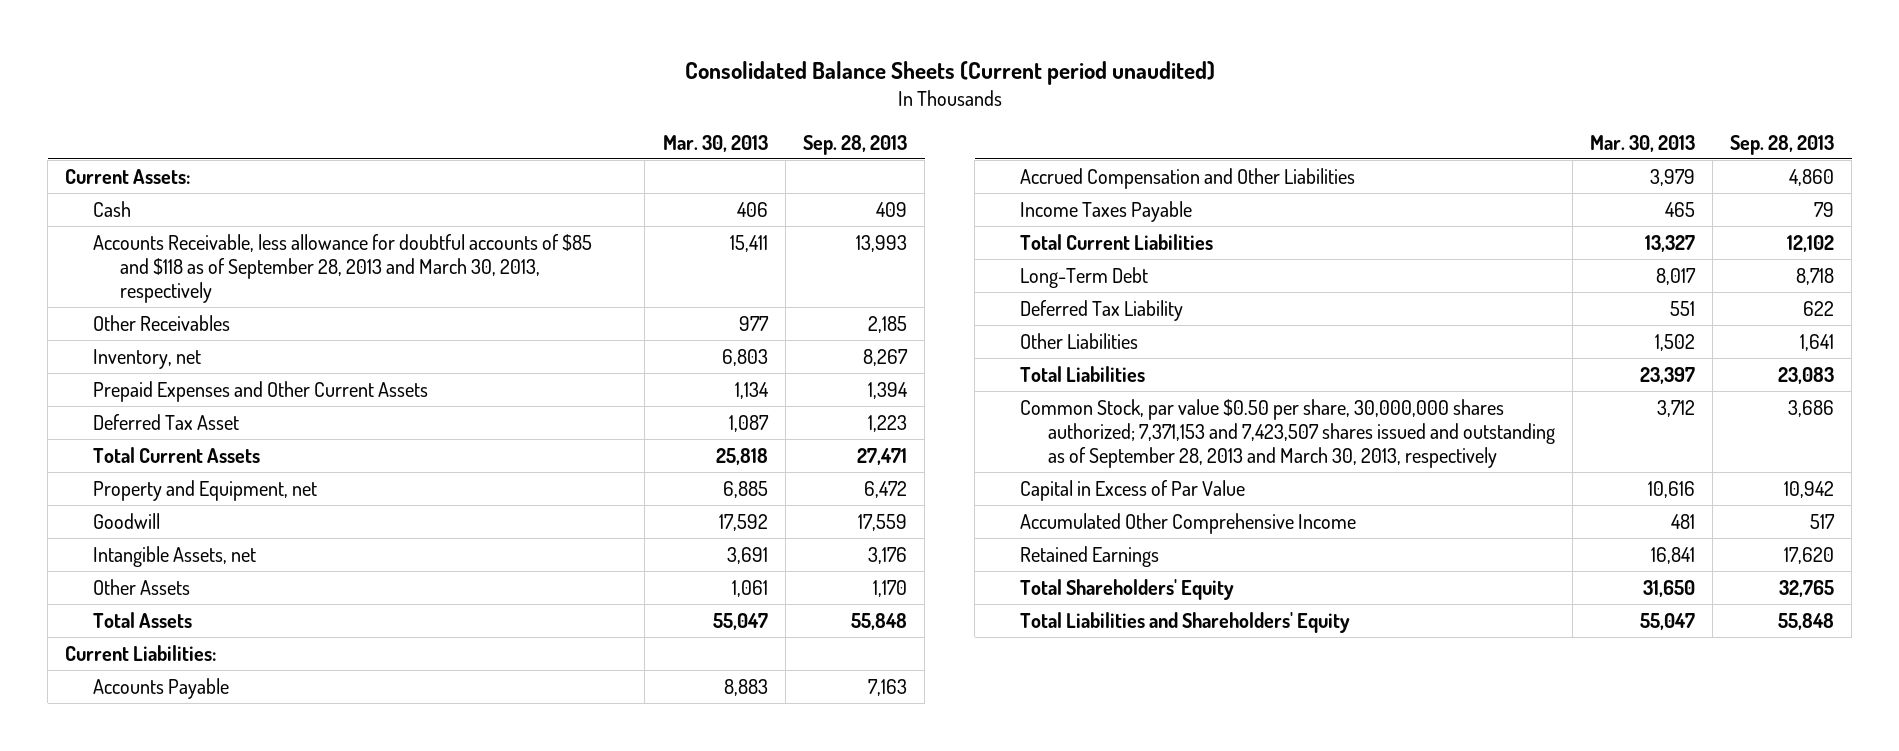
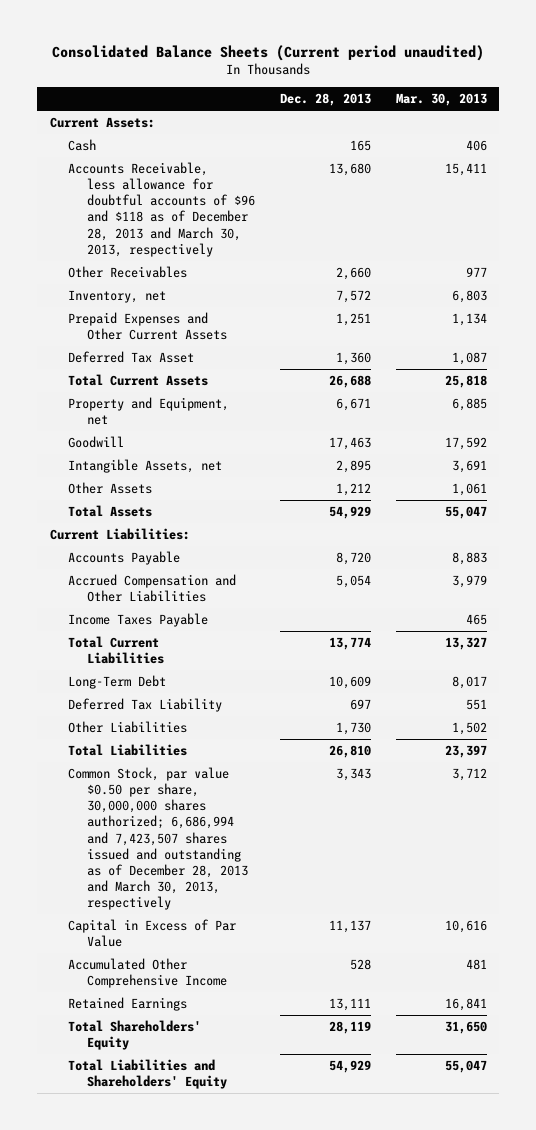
[802,134,907,155] Sep. 28, 2013 -> none
none -> [279,93,371,107] Dec. 28, 2013
[92,233,592,304] Accounts Receivable, less allowance for doubtful accounts of $85 and $118 as of September 28, 2013 and March 30, 2013, respectively -> [68,162,255,257] Accounts Receivable, less allowance for doubtful accounts of $96 and $118 as of December 28, 2013 and March 30, 2013, respectively
[1019,398,1555,469] Common Stock, par value $0.50 per share, 30,000,000 shares authorized; 7,371,153 and 7,423,507 shares issued and outstanding as of September 28, 2013 and March 30, 2013, respectively -> [68,767,248,910] Common Stock, par value $0.50 per share, 30,000,000 shares authorized; 6,686,994 and 7,423,507 shares issued and outstanding as of December 28, 2013 and March 30, 2013, respectively

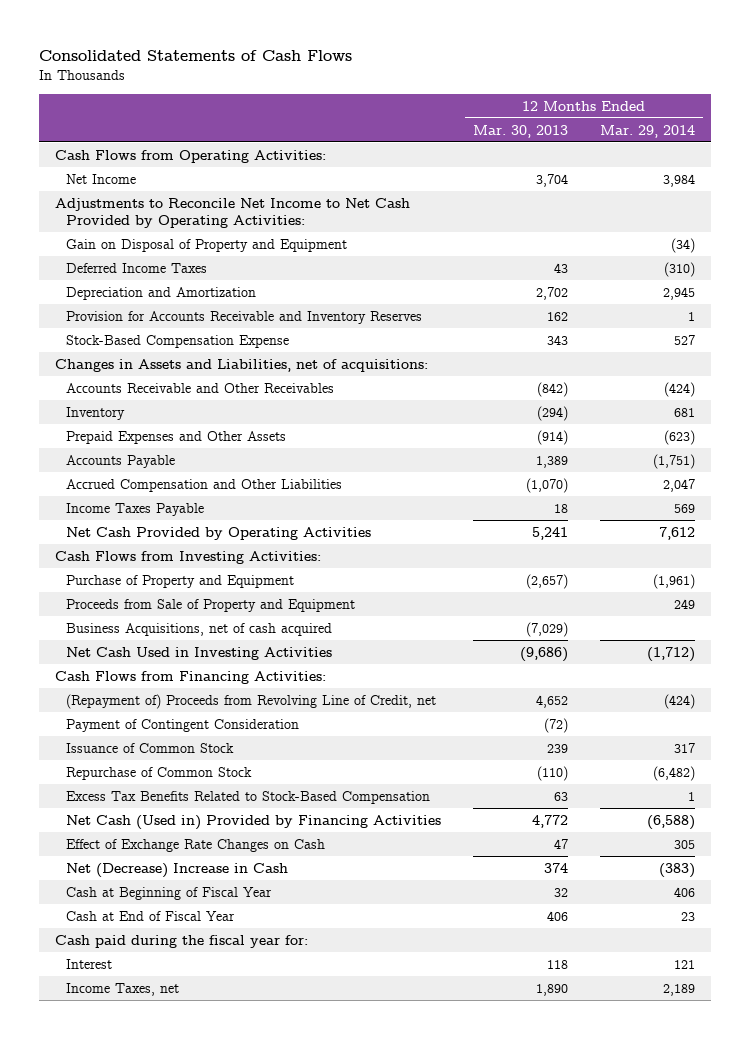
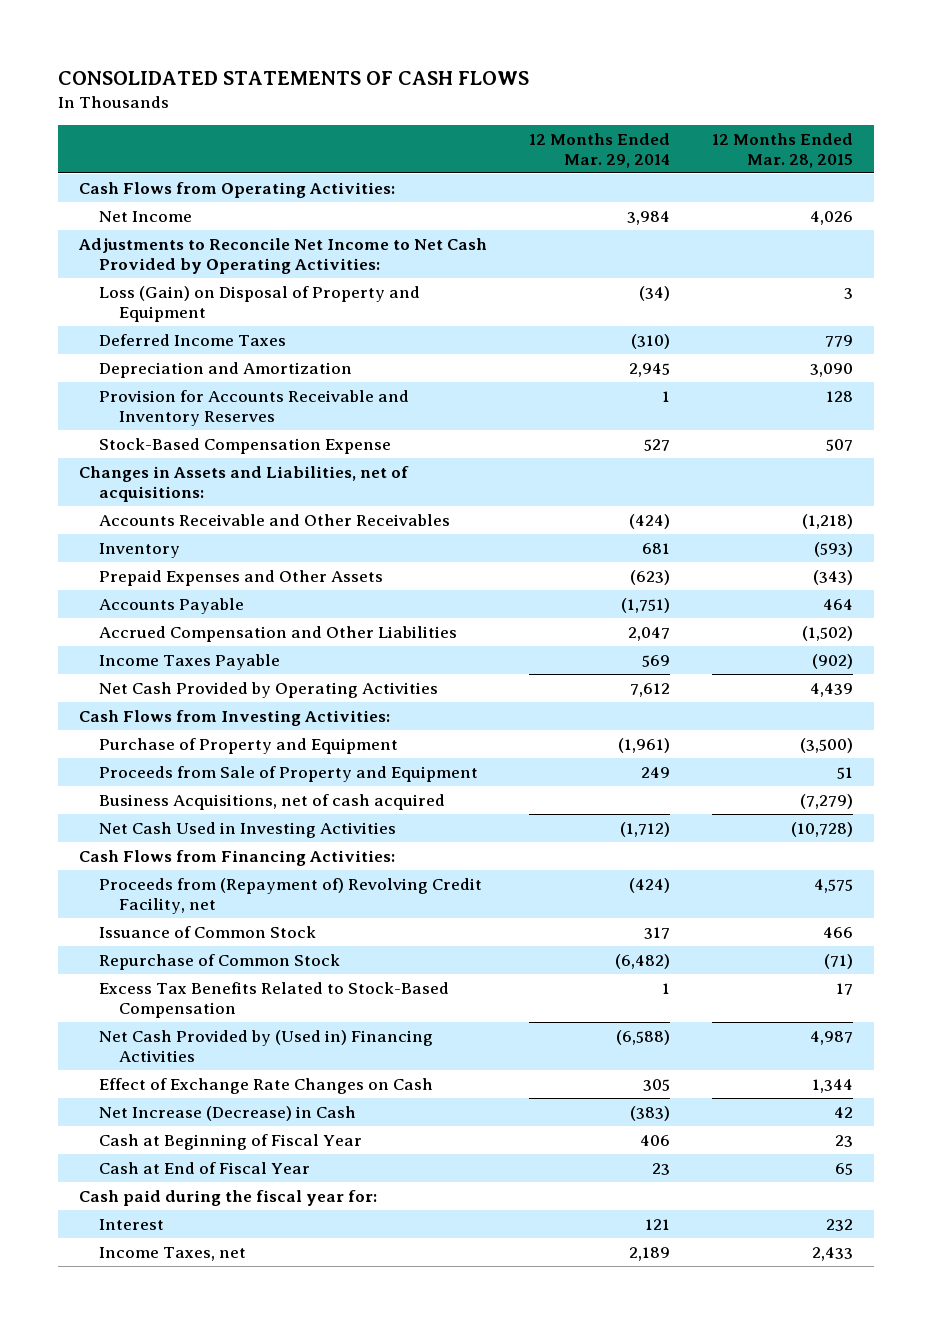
[39,50,353,62] Consolidated Statements of Cash Flows -> [57,70,529,85] CONSOLIDATED STATEMENTS OF CASH FLOWS
[472,124,568,138] Mar. 30, 2013 -> none
none -> [711,133,853,168] 12 Months Ended Mar. 28, 2015
[65,238,347,252] Gain on Disposal of Property and Equipment -> [98,285,420,322] Loss (Gain) on Disposal of Property and Equipment
[65,718,299,732] Payment of Contingent Consideration -> none
[65,693,436,709] (Repayment of) Proceeds from Revolving Line of Credit, net -> [98,877,482,914] Proceeds from (Repayment of) Revolving Credit Facility, net
[65,814,441,830] Net Cash (Used in) Provided by Financing Activities -> [98,1029,433,1062] Net Cash Provided by (Used in) Financing Activities
[65,862,288,878] Net (Decrease) Increase in Cash -> [98,1105,356,1121] Net Increase (Decrease) in Cash

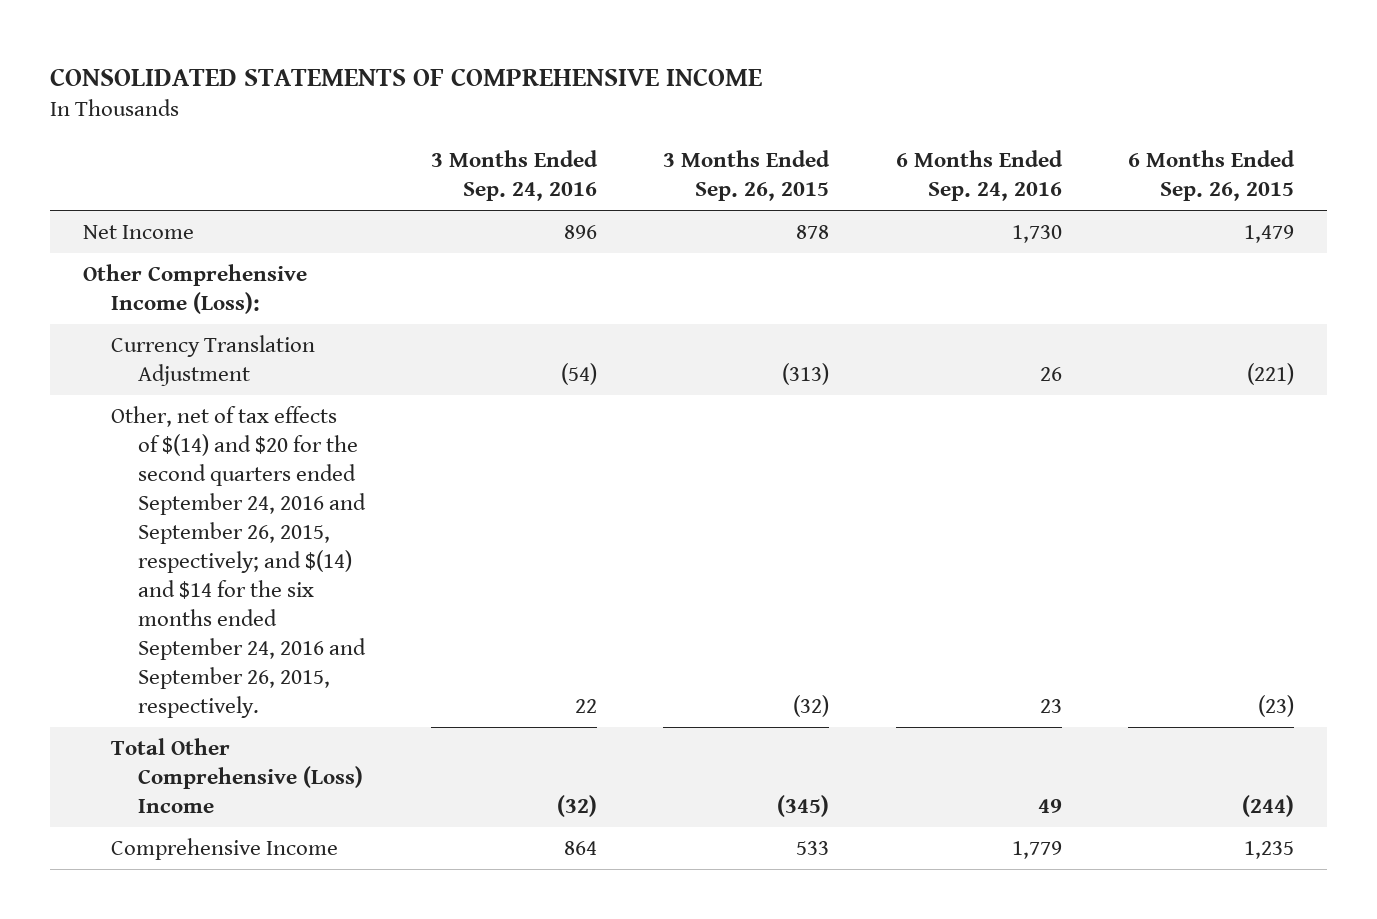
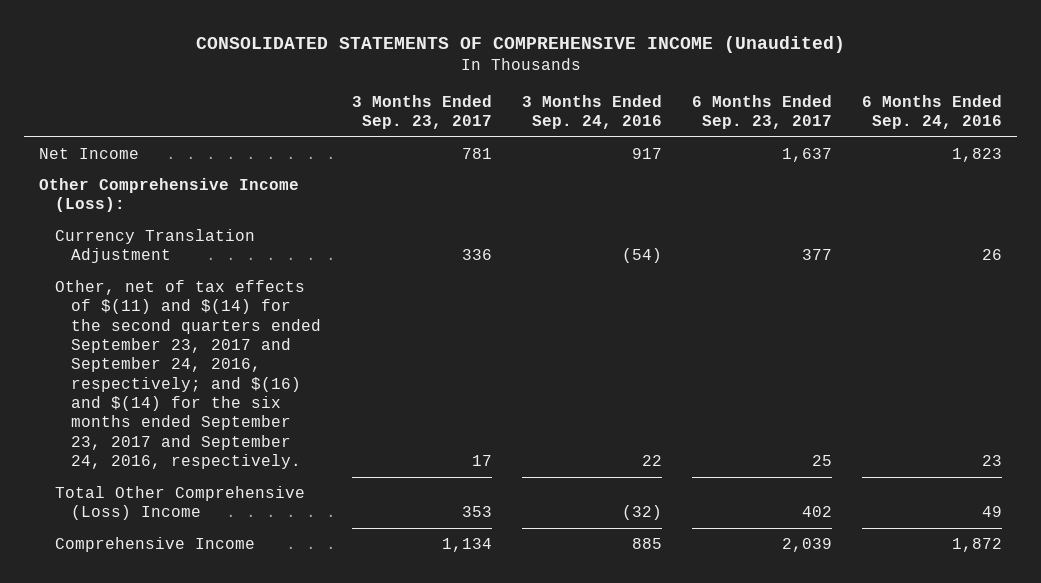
[50,67,763,86] CONSOLIDATED STATEMENTS OF COMPREHENSIVE INCOME -> [195,35,845,53] CONSOLIDATED STATEMENTS OF COMPREHENSIVE INCOME (Unaudited)
[663,150,831,202] 3 Months Ended Sep. 26, 2015 -> none
[1127,150,1295,202] 6 Months Ended Sep. 26, 2015 -> none
none -> [351,94,492,130] 3 Months Ended Sep. 23, 2017
none -> [691,94,832,130] 6 Months Ended Sep. 23, 2017
[564,225,598,240] 896 -> [631,147,662,159] 917
[1011,225,1062,244] 1,730 -> [952,147,1003,162] 1,823
[110,406,367,718] Other, net of tax effects of $(14) and $20 for the second quarters ended September 24, 2016 and September 26, 2015, respectively; and $(14) and $14 for the six months ended September 24, 2016 and September 26, 2015, respectively. -> [55,279,322,470] Other, net of tax effects of $(11) and $(14) for the second quarters ended September 23, 2017 and September 24, 2016, respectively; and $(16) and $(14) for the six months ended September 23, 2017 and September 24, 2016, respectively.
[564,841,598,856] 864 -> [631,537,662,549] 885
[1011,841,1062,860] 1,779 -> [952,537,1003,552] 1,872

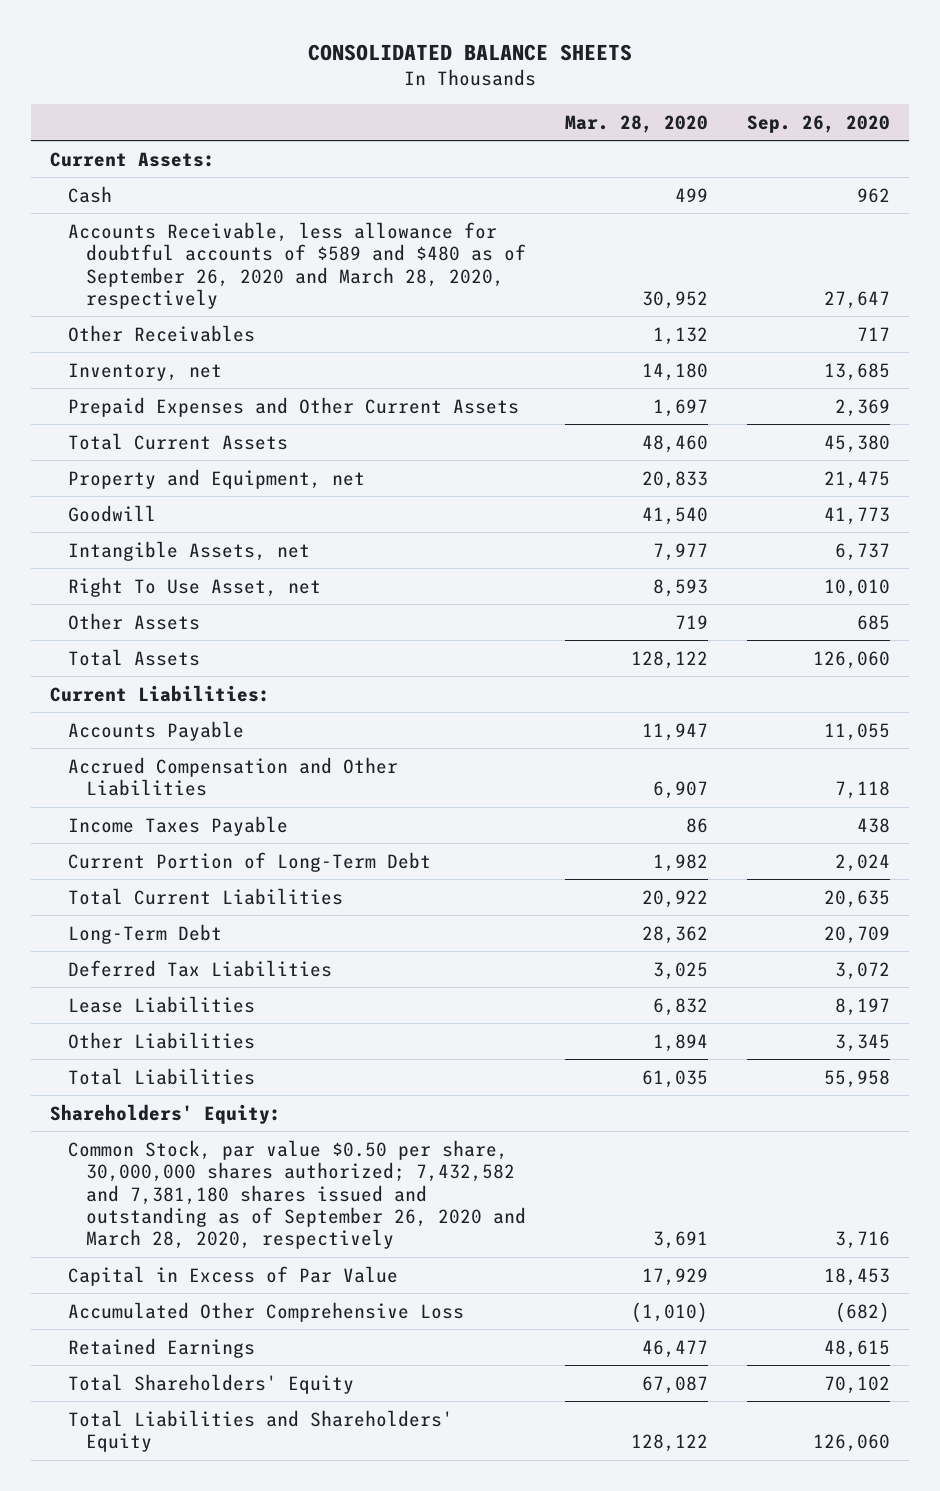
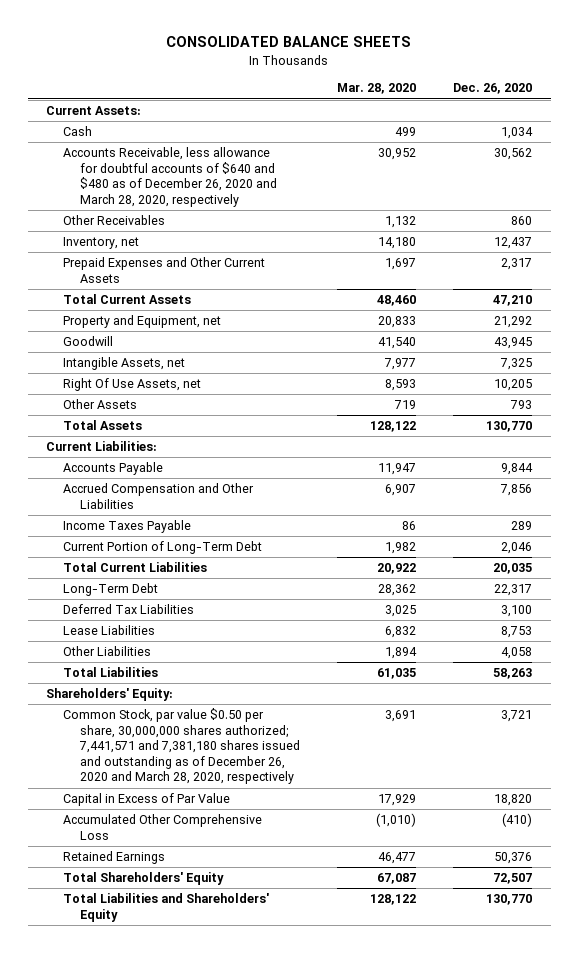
[746,114,890,133] Sep. 26, 2020 -> none
none -> [453,83,533,95] Dec. 26, 2020
[68,221,527,309] Accounts Receivable, less allowance for doubtful accounts of $589 and $480 as of September 26, 2020 and March 28, 2020, respectively -> [62,147,277,207] Accounts Receivable, less allowance for doubtful accounts of $640 and $480 as of December 26, 2020 and March 28, 2020, respectively
[68,576,322,597] Right To Use Asset, net -> [62,378,201,392] Right Of Use Assets, net
[68,1139,527,1250] Common Stock, par value $0.50 per share, 30,000,000 shares authorized; 7,432,582 and 7,381,180 shares issued and outstanding as of September 26, 2020 and March 28, 2020, respectively -> [62,708,300,785] Common Stock, par value $0.50 per share, 30,000,000 shares authorized; 7,441,571 and 7,381,180 shares issued and outstanding as of December 26, 2020 and March 28, 2020, respectively

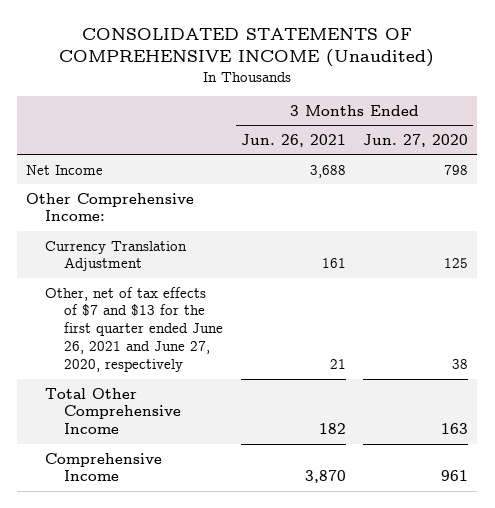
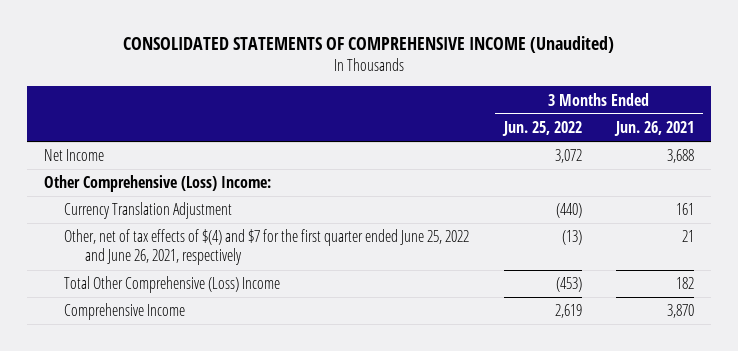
[363,133,469,147] Jun. 27, 2020 -> none
none -> [501,120,582,136] Jun. 25, 2022
[26,192,195,222] Other Comprehensive Income: -> [43,175,271,193] Other Comprehensive (Loss) Income:
[45,286,224,373] Other, net of tax effects of $7 and $13 for the first quarter ended June 26, 2021 and June 27, 2020, respectively -> [64,229,470,266] Other, net of tax effects of $(4) and $7 for the first quarter ended June 25, 2022 and June 26, 2021, respectively
[45,387,182,435] Total Other Comprehensive Income -> [64,276,281,294] Total Other Comprehensive (Loss) Income

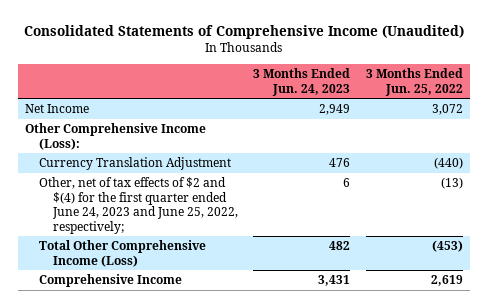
[123,36,615,54] CONSOLIDATED STATEMENTS OF COMPREHENSIVE INCOME (Unaudited) -> [24,25,465,40] Consolidated Statements of Comprehensive Income (Unaudited)
[614,120,695,136] Jun. 26, 2021 -> none
none -> [253,68,351,96] 3 Months Ended Jun. 24, 2023
[43,175,271,193] Other Comprehensive (Loss) Income: -> [25,123,207,150] Other Comprehensive Income (Loss):
[64,229,470,266] Other, net of tax effects of $(4) and $7 for the first quarter ended June 25, 2022 and June 26, 2021, respectively -> [39,177,238,234] Other, net of tax effects of $2 and $(4) for the first quarter ended June 24, 2023 and June 25, 2022, respectively;
[64,276,281,294] Total Other Comprehensive (Loss) Income -> [39,240,207,267] Total Other Comprehensive Income (Loss)

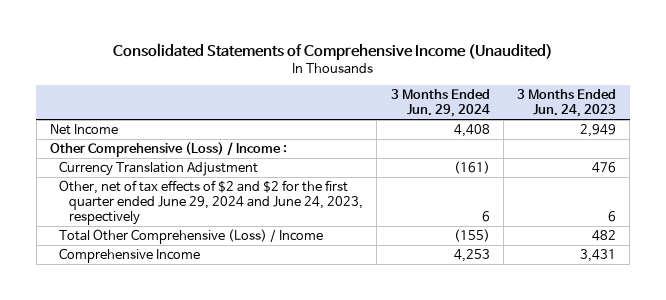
[365,68,463,96] 3 Months Ended Jun. 25, 2022 -> none
none -> [390,89,490,118] 3 Months Ended Jun. 29, 2024
[25,123,207,150] Other Comprehensive Income (Loss): -> [49,141,287,157] Other Comprehensive (Loss) / Income :
[39,177,238,234] Other, net of tax effects of $2 and $(4) for the first quarter ended June 24, 2023 and June 25, 2022, respectively; -> [59,179,364,226] Other, net of tax effects of $2 and $2 for the first quarter ended June 29, 2024 and June 24, 2023, respectively
[39,240,207,267] Total Other Comprehensive Income (Loss) -> [59,228,324,244] Total Other Comprehensive (Loss) / Income

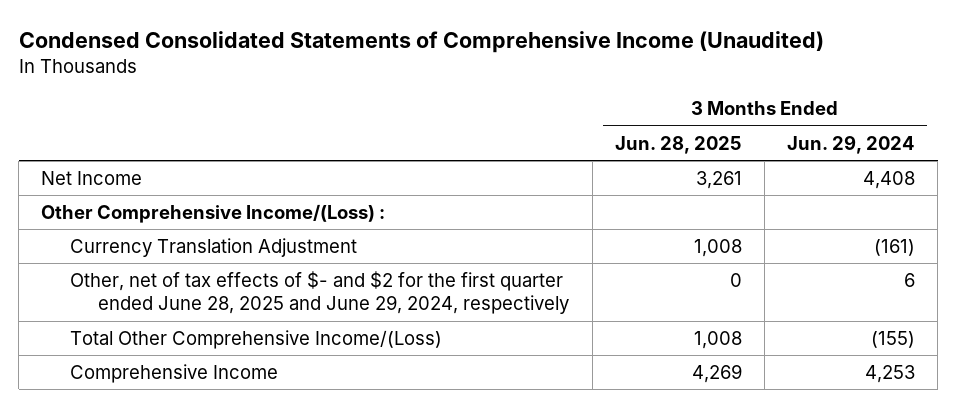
[112,42,553,60] Consolidated Statements of Comprehensive Income (Unaudited) -> [18,30,824,53] Condensed Consolidated Statements of Comprehensive Income (Unaudited)
[516,89,616,118] 3 Months Ended Jun. 24, 2023 -> none
none -> [614,135,742,154] Jun. 28, 2025
[49,141,287,157] Other Comprehensive (Loss) / Income : -> [41,203,386,223] Other Comprehensive Income/(Loss) :
[59,179,364,226] Other, net of tax effects of $2 and $2 for the first quarter ended June 29, 2024 and June 24, 2023, respectively -> [69,270,570,315] Other, net of tax effects of $- and $2 for the first quarter ended June 28, 2025 and June 29, 2024, respectively
[59,228,324,244] Total Other Comprehensive (Loss) / Income -> [69,329,442,349] Total Other Comprehensive Income/(Loss)

